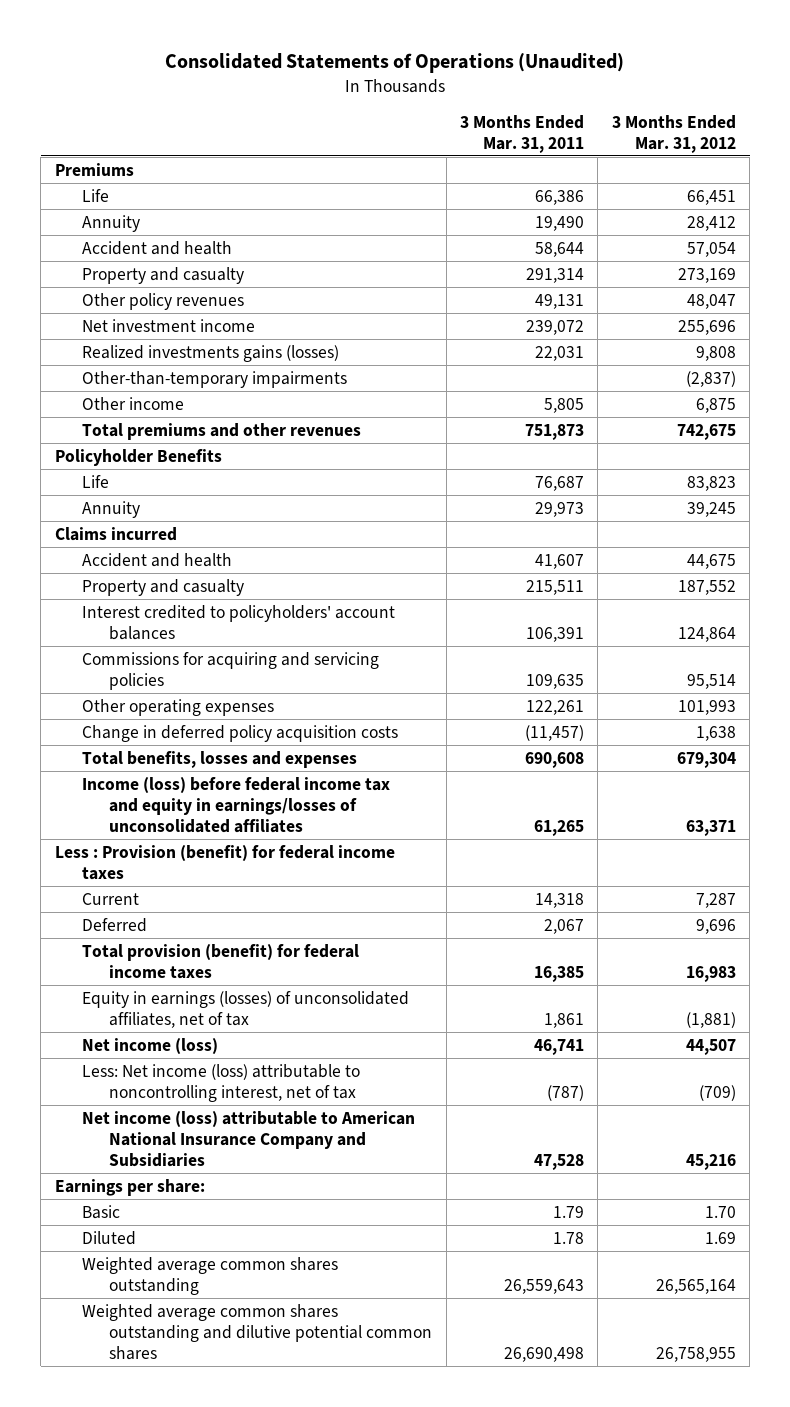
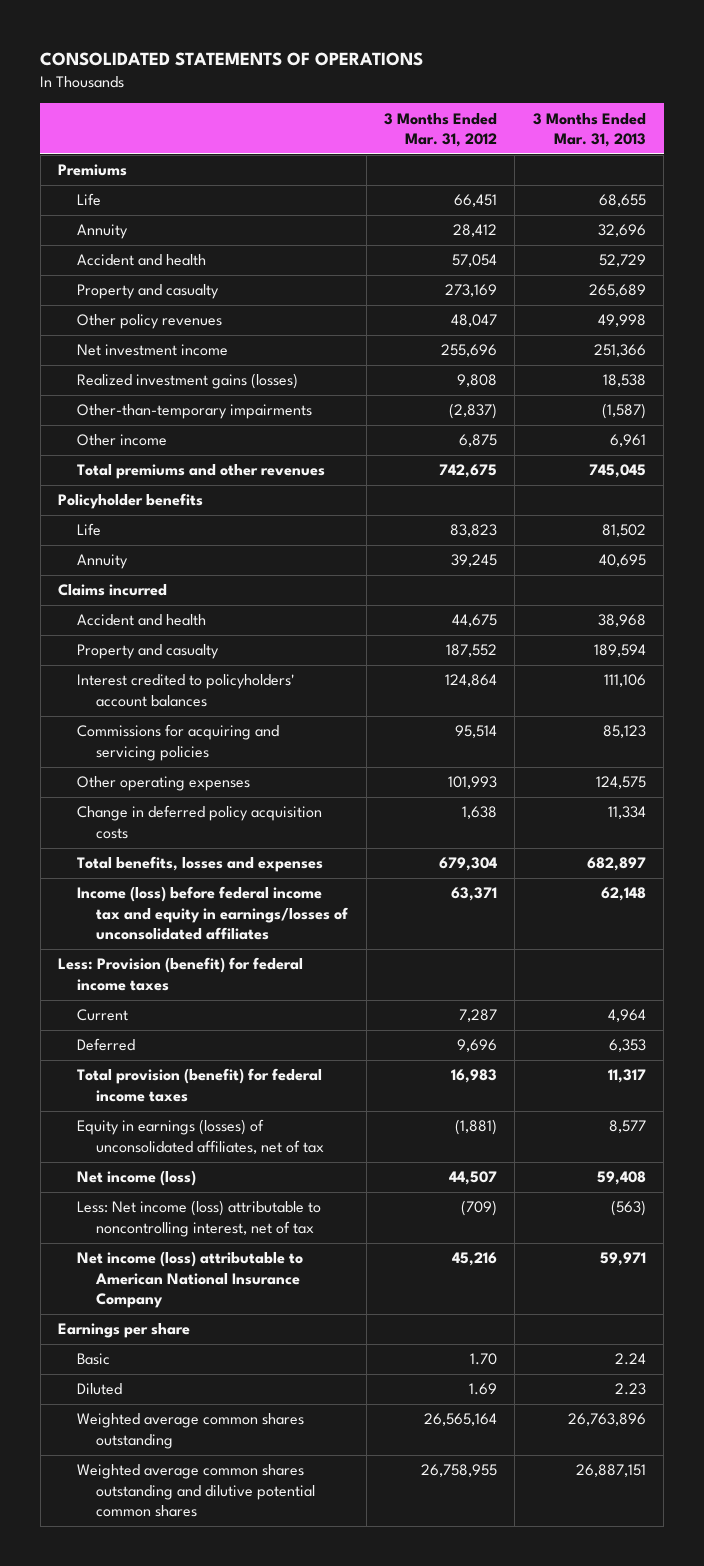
[165,52,625,73] Consolidated Statements of Operations (Unaudited) -> [40,52,424,67] CONSOLIDATED STATEMENTS OF OPERATIONS
[460,114,585,153] 3 Months Ended Mar. 31, 2011 -> none
none -> [532,112,646,147] 3 Months Ended Mar. 31, 2013
[81,344,339,362] Realized investments gains (losses) -> [77,373,299,390] Realized investment gains (losses)
[54,448,222,466] Policyholder Benefits -> [58,493,204,510] Policyholder benefits
[54,844,395,880] Less : Provision (benefit) for federal income taxes -> [58,957,304,991] Less: Provision (benefit) for federal income taxes
[81,1110,415,1167] Net income (loss) attributable to American National Insurance Company and Subsidiaries -> [77,1251,304,1309] Net income (loss) attributable to American National Insurance Company
[54,1178,205,1196] Earnings per share: -> [58,1323,191,1339] Earnings per share

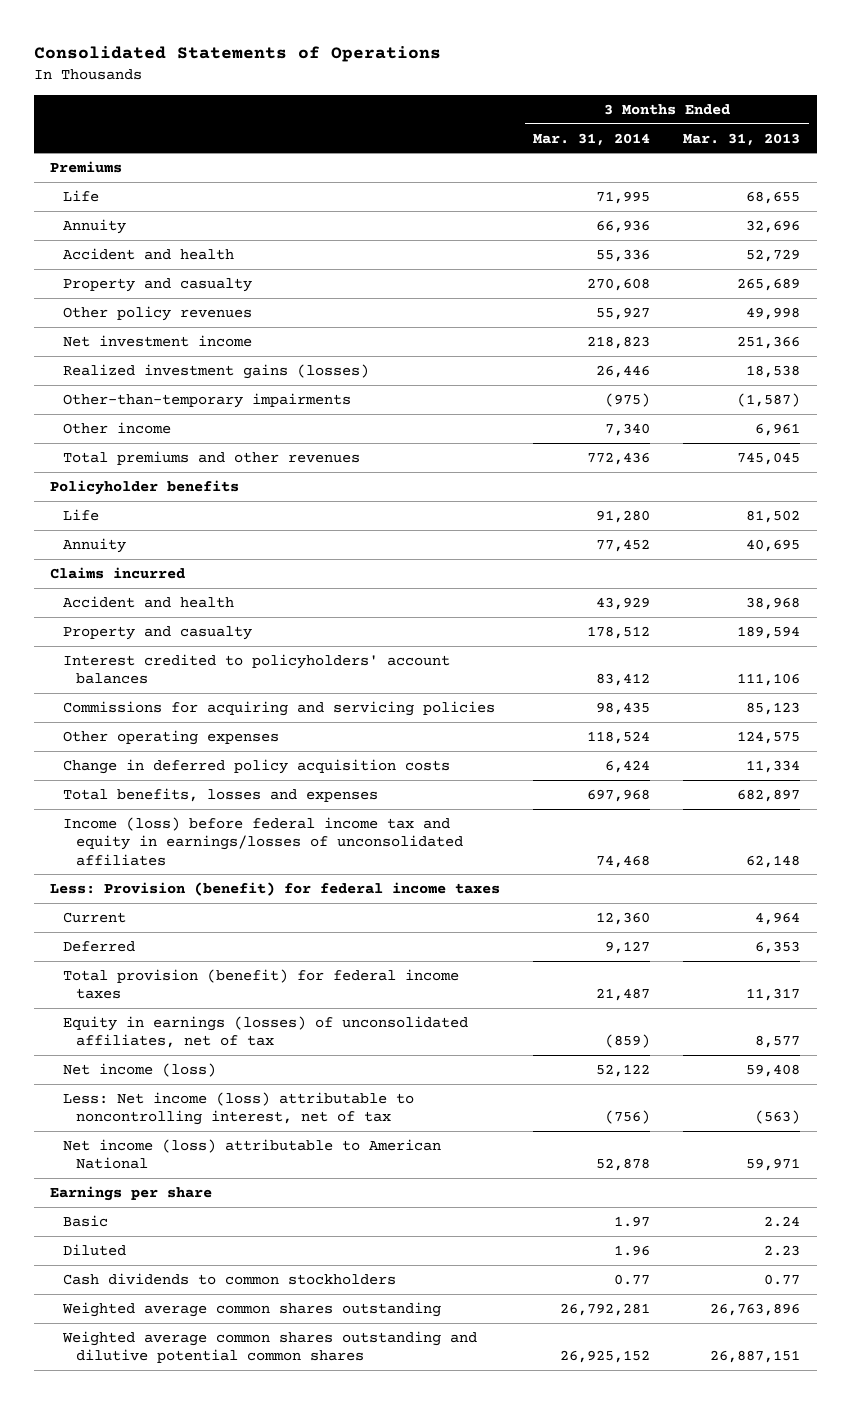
[40,52,424,67] CONSOLIDATED STATEMENTS OF OPERATIONS -> [33,46,441,63] Consolidated Statements of Operations
[384,112,498,147] 3 Months Ended Mar. 31, 2012 -> none
none -> [533,132,651,146] Mar. 31, 2014
[77,1251,304,1309] Net income (loss) attributable to American National Insurance Company -> [63,1138,442,1170] Net income (loss) attributable to American National
none -> [63,1272,397,1285] Cash dividends to common stockholders

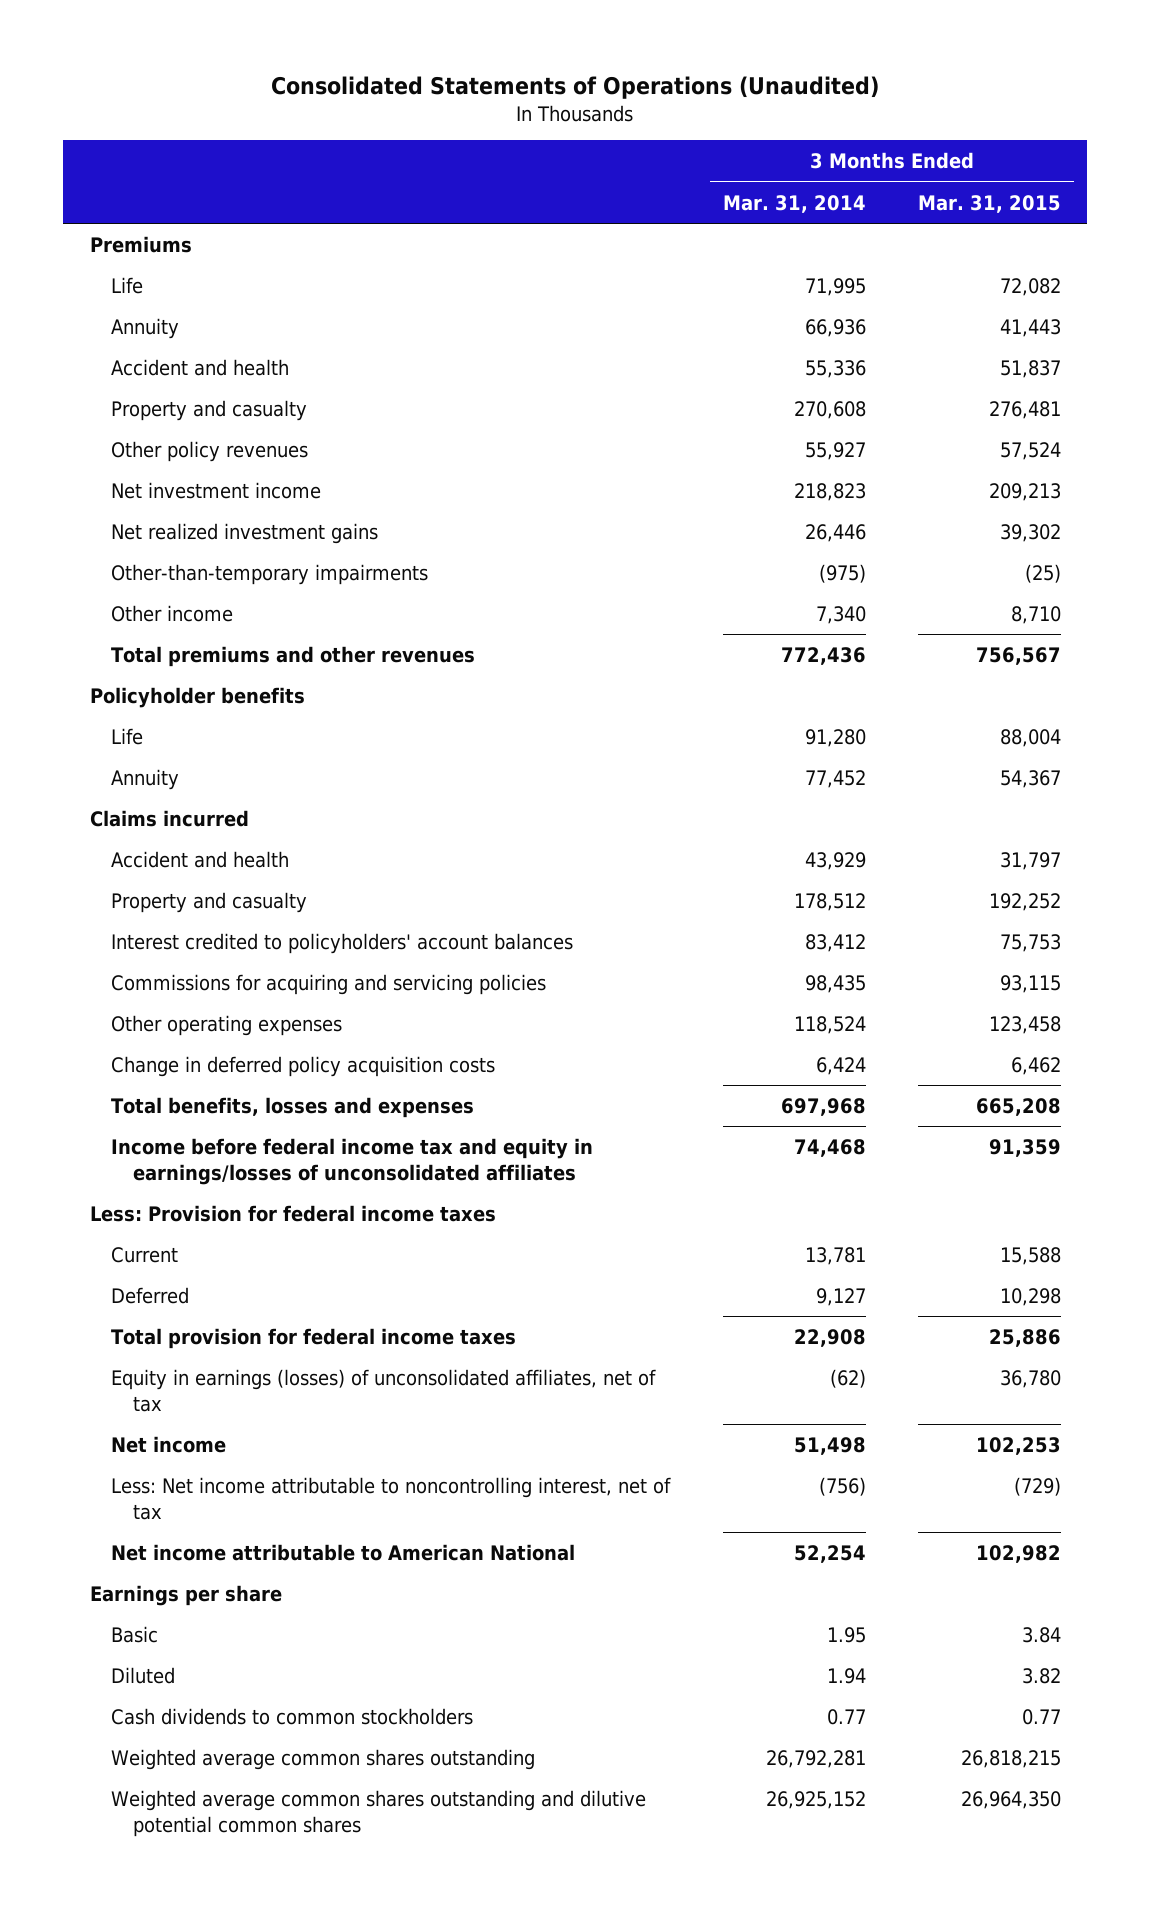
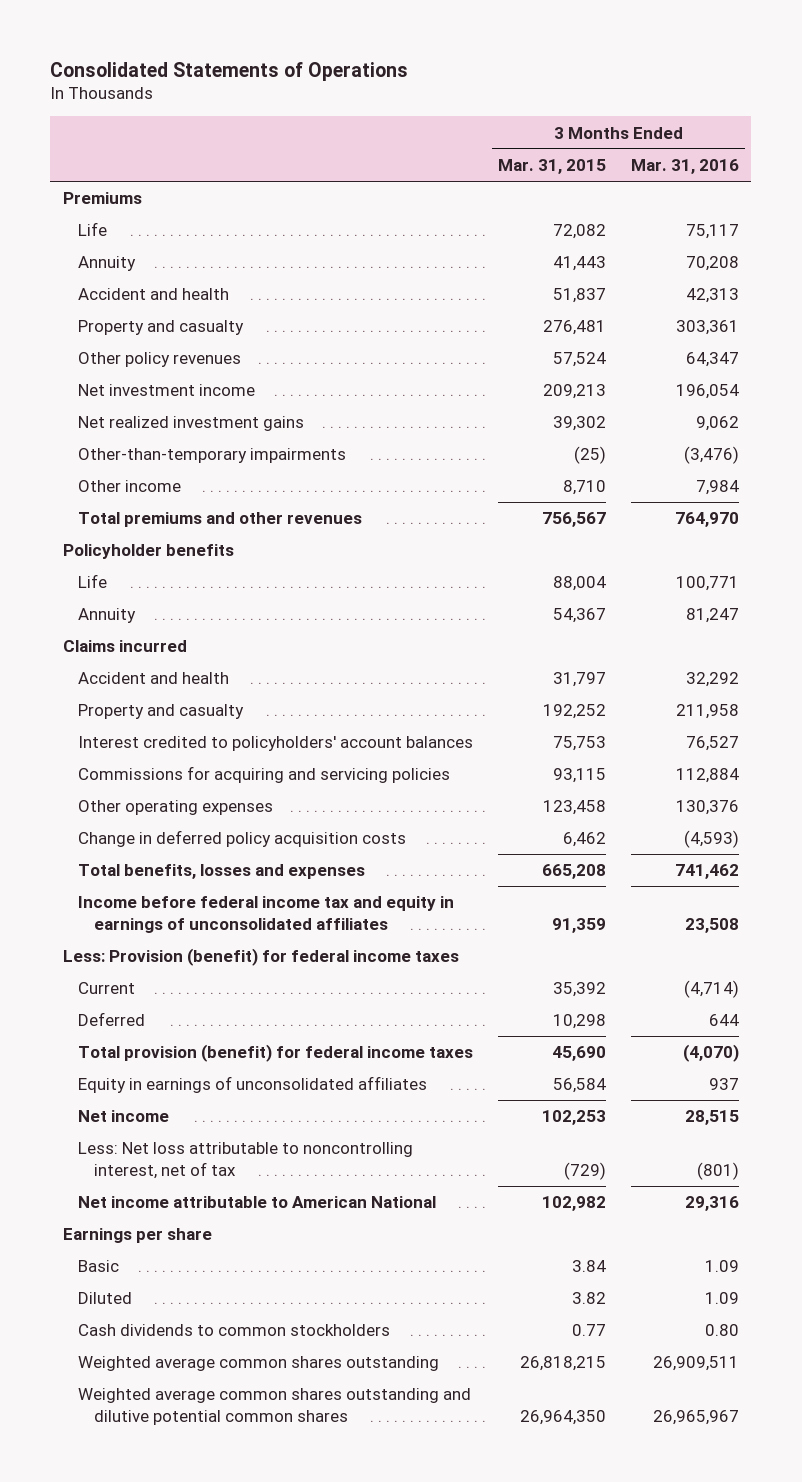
[271,76,880,100] Consolidated Statements of Operations (Unaudited) -> [50,61,409,81] Consolidated Statements of Operations
[722,194,866,213] Mar. 31, 2014 -> none
none -> [630,159,739,175] Mar. 31, 2016
[111,1137,594,1185] Income before federal income tax and equity in earnings/losses of unconsolidated affiliates -> [78,896,455,933] Income before federal income tax and equity in earnings of unconsolidated affiliates
[89,1204,496,1222] Less: Provision for federal income taxes -> [62,948,459,967] Less: Provision (benefit) for federal income taxes
[1000,1246,1062,1265] 15,588 -> [553,982,607,998] 35,392
[111,1327,517,1349] Total provision for federal income taxes -> [78,1044,474,1063] Total provision (benefit) for federal income taxes
[989,1328,1062,1347] 25,886 -> [552,1046,607,1062] 45,690
[111,1368,657,1412] Equity in earnings (losses) of unconsolidated affiliates, net of tax -> [78,1076,428,1094] Equity in earnings of unconsolidated affiliates
[1000,1369,1062,1388] 36,780 -> [553,1078,607,1094] 56,584
[111,1476,672,1520] Less: Net income attributable to noncontrolling interest, net of tax -> [78,1142,414,1179] Less: Net loss attributable to noncontrolling interest, net of tax

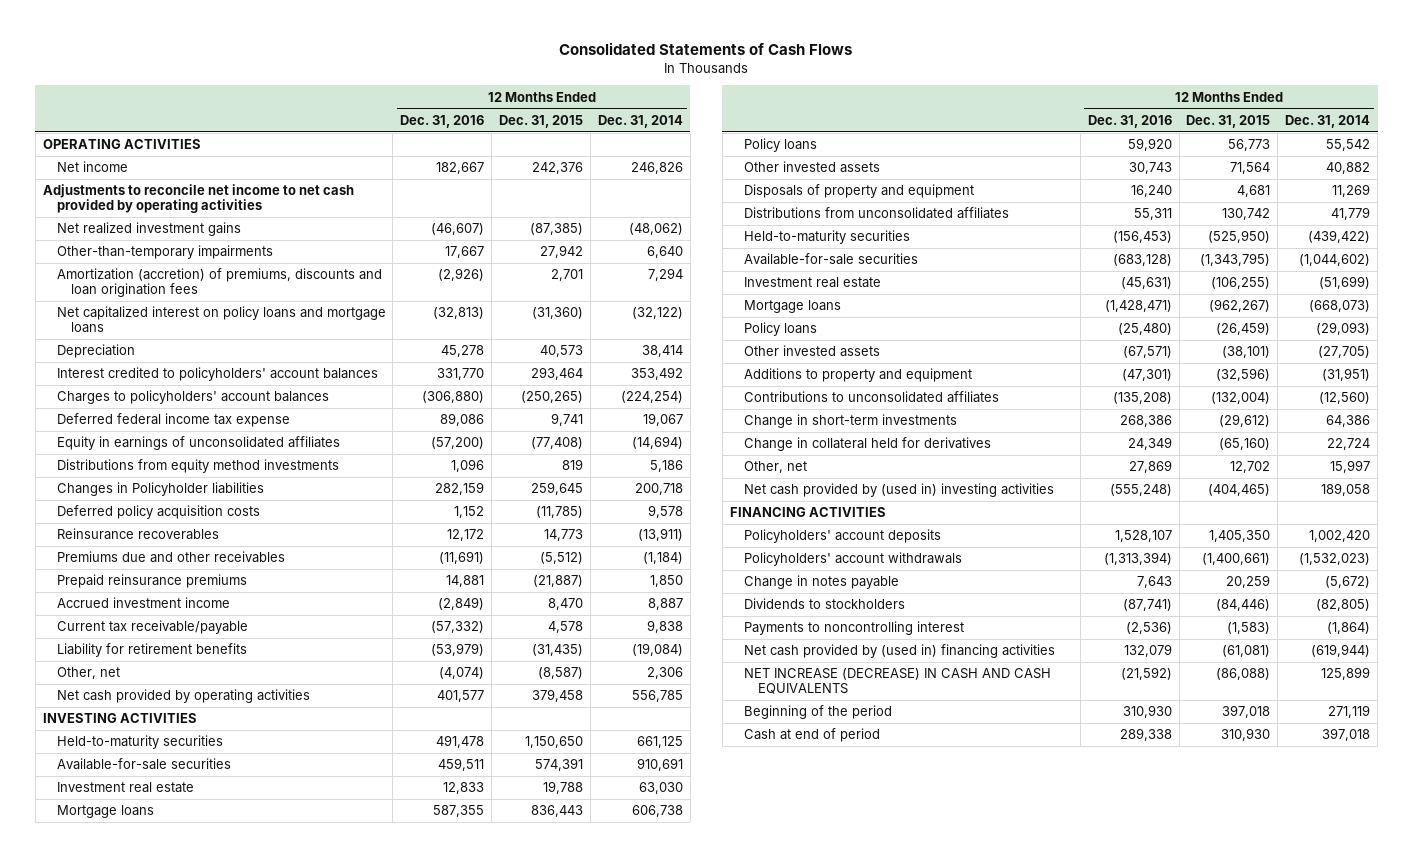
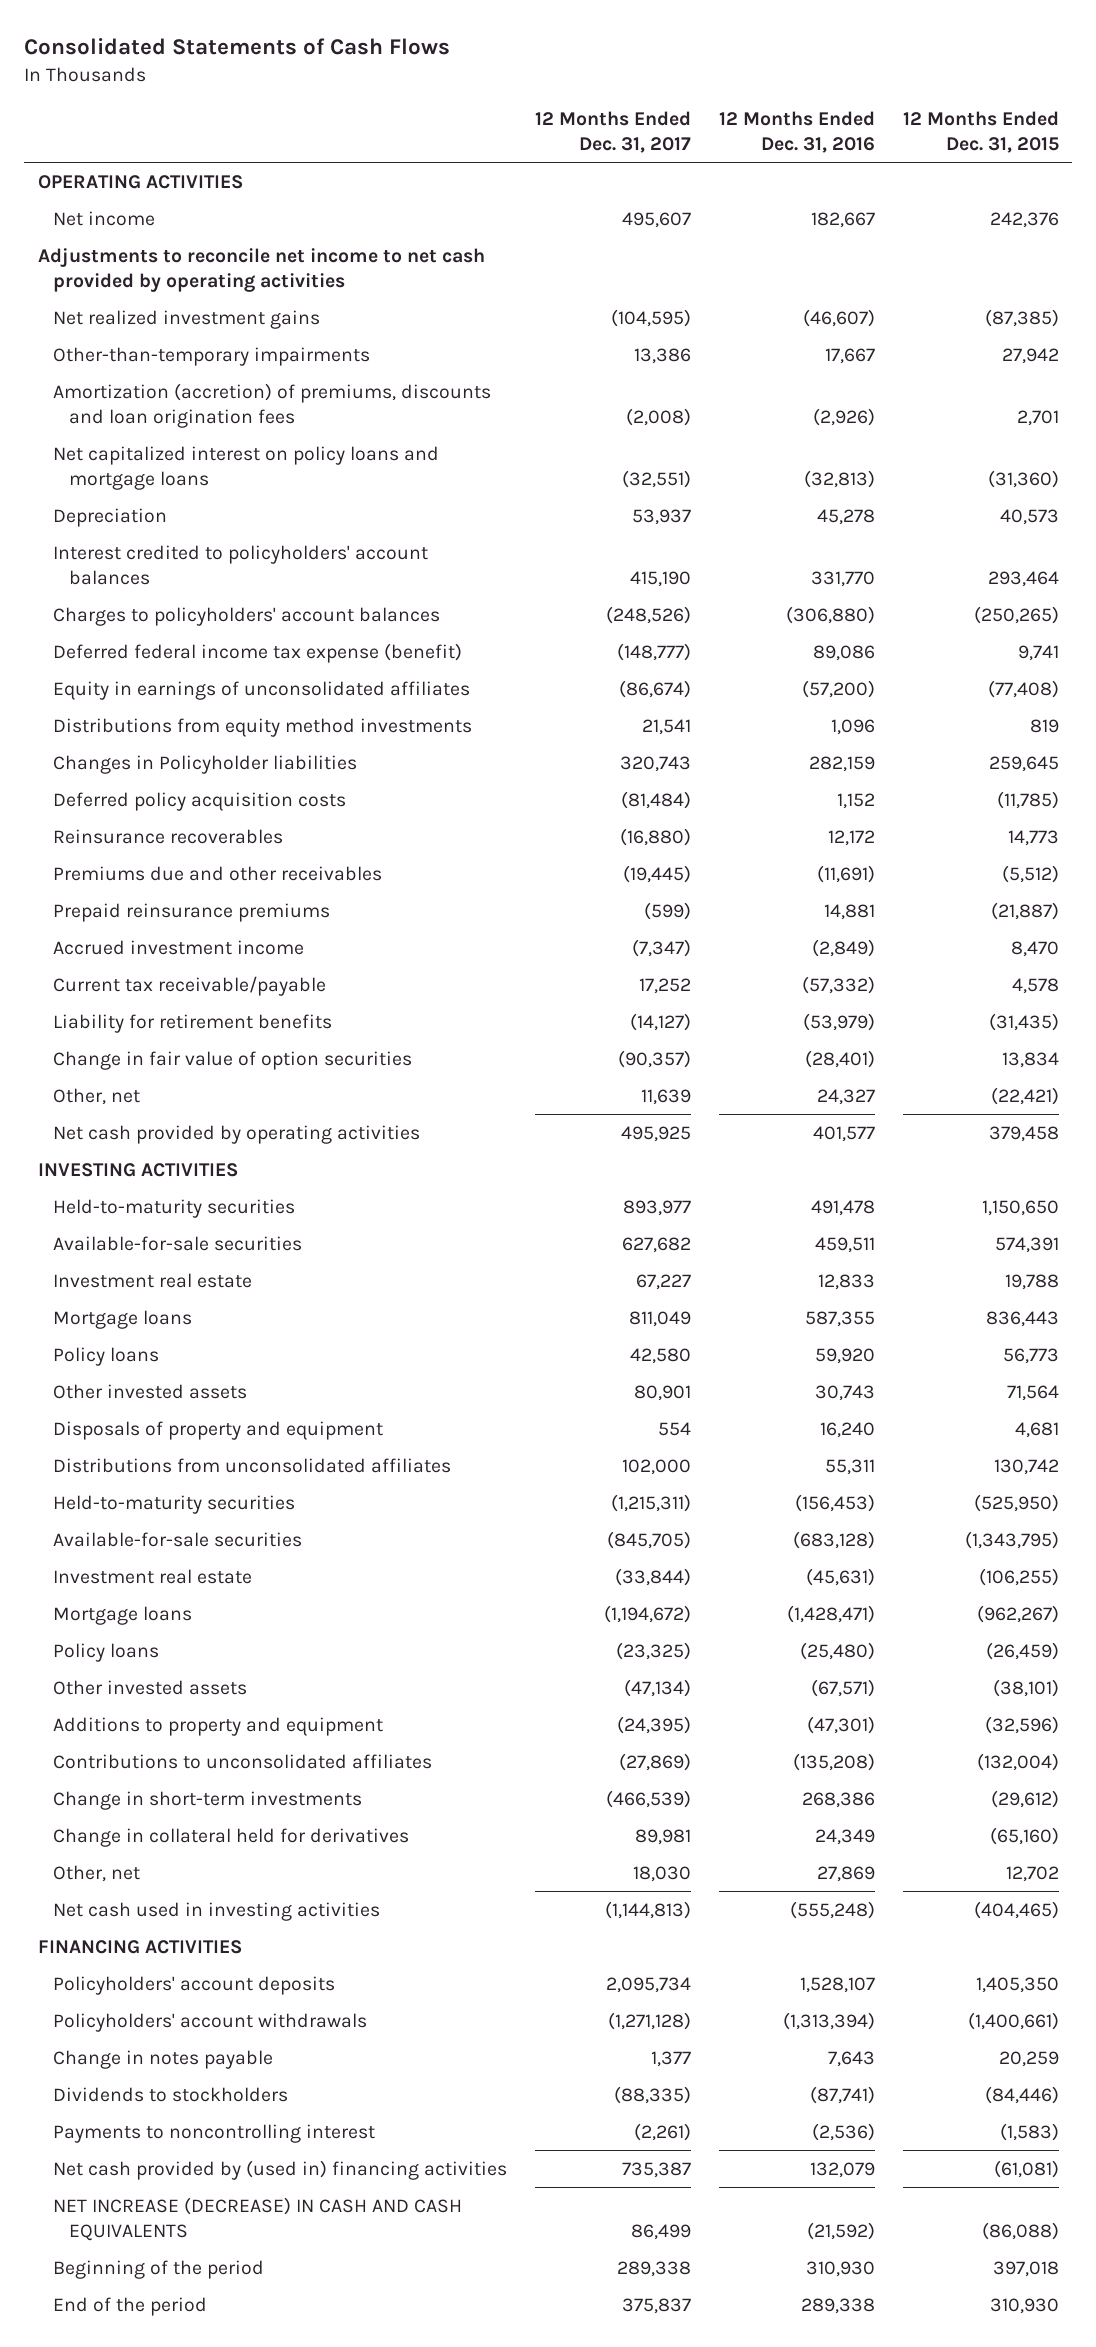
[597,114,683,128] Dec. 31, 2014 -> none
none -> [535,110,692,153] 12 Months Ended Dec. 31, 2017
[56,413,290,428] Deferred federal income tax expense -> [53,642,463,663] Deferred federal income tax expense (benefit)
none -> [53,1050,413,1070] Change in fair value of option securities
[439,667,485,680] (4,074) -> [816,1088,875,1105] 24,327
[538,667,584,680] (8,587) -> [990,1086,1059,1105] (22,421)
[743,483,1054,498] Net cash provided by (used in) investing activities -> [53,1901,381,1921] Net cash used in investing activities
[743,728,880,743] Cash at end of period -> [53,2296,208,2316] End of the period

